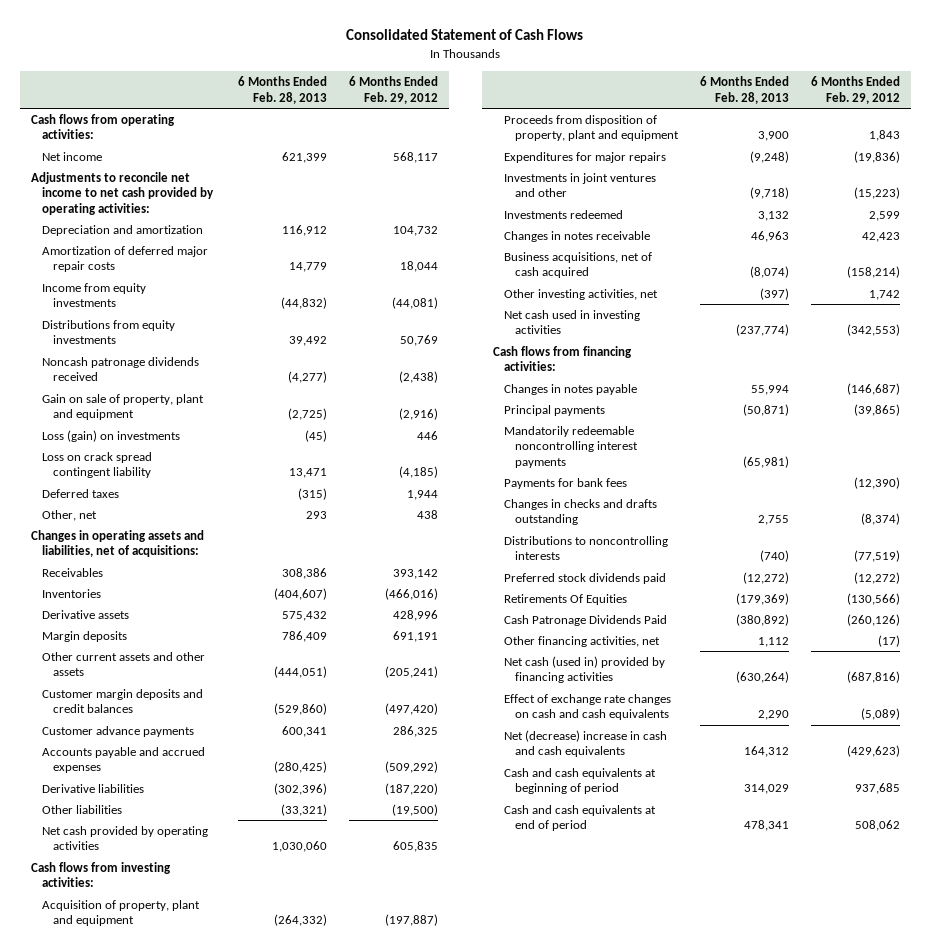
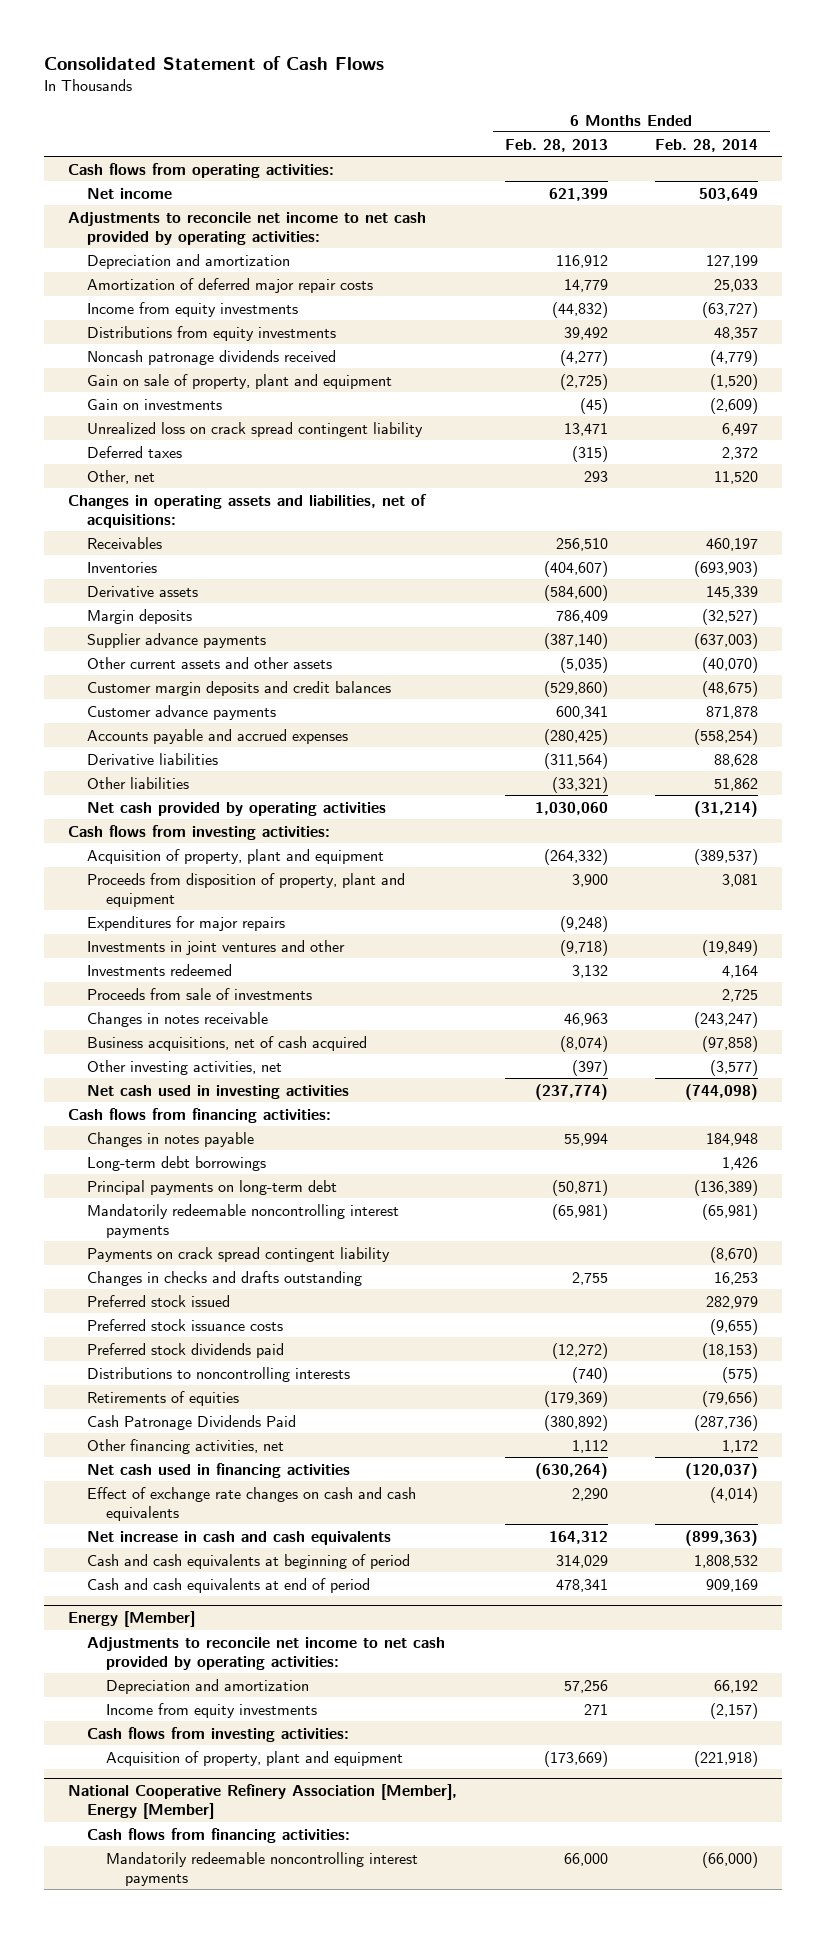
[348,76,438,104] 6 Months Ended Feb. 29, 2012 -> none
none -> [655,138,759,152] Feb. 28, 2014
[41,429,180,442] Loss (gain) on investments -> [87,398,223,410] Gain on investments
[41,451,152,479] Loss on crack spread contingent liability -> [87,421,424,437] Unrealized loss on crack spread contingent liability
[282,567,328,579] 308,386 -> [555,537,608,551] 256,510
[282,610,328,621] 575,432 -> [543,584,608,601] (584,600)
none -> [87,632,267,648] Supplier advance payments
[274,666,328,679] (444,051) -> [559,656,608,673] (5,035)
[274,782,328,795] (302,396) -> [543,752,608,769] (311,564)
none -> [87,987,313,1000] Proceeds from sale of investments
none -> [87,1155,267,1171] Long-term debt borrowings
[504,404,606,416] Principal payments -> [87,1179,338,1195] Principal payments on long-term debt
[504,477,628,489] Payments for bank fees -> none
none -> [87,1246,391,1262] Payments on crack spread contingent liability
none -> [87,1294,231,1307] Preferred stock issued
none -> [87,1318,284,1331] Preferred stock issuance costs
[504,535,669,561] Distributions to noncontrolling interests -> [87,1366,351,1382] Distributions to noncontrolling interests
[504,593,628,605] Retirements Of Equities -> [87,1390,240,1406] Retirements of equities
[504,655,666,684] Net cash (used in) provided by financing activities -> [87,1462,351,1478] Net cash used in financing activities
[504,729,668,758] Net (decrease) increase in cash and cash equivalents -> [87,1530,392,1545] Net increase in cash and cash equivalents
none -> [68,1611,196,1628] Energy [Member]
none -> [87,1636,446,1670] Adjustments to reconcile net income to net cash provided by operating activities:
none -> [106,1678,310,1694] Depreciation and amortization
none -> [106,1702,318,1718] Income from equity investments
none -> [87,1726,350,1742] Cash flows from investing activities:
none -> [106,1750,404,1766] Acquisition of property, plant and equipment
none -> [68,1784,458,1820] National Cooperative Refinery Association [Member], Energy [Member]
none -> [87,1827,351,1843] Cash flows from financing activities:
none -> [106,1851,419,1886] Mandatorily redeemable noncontrolling interest payments

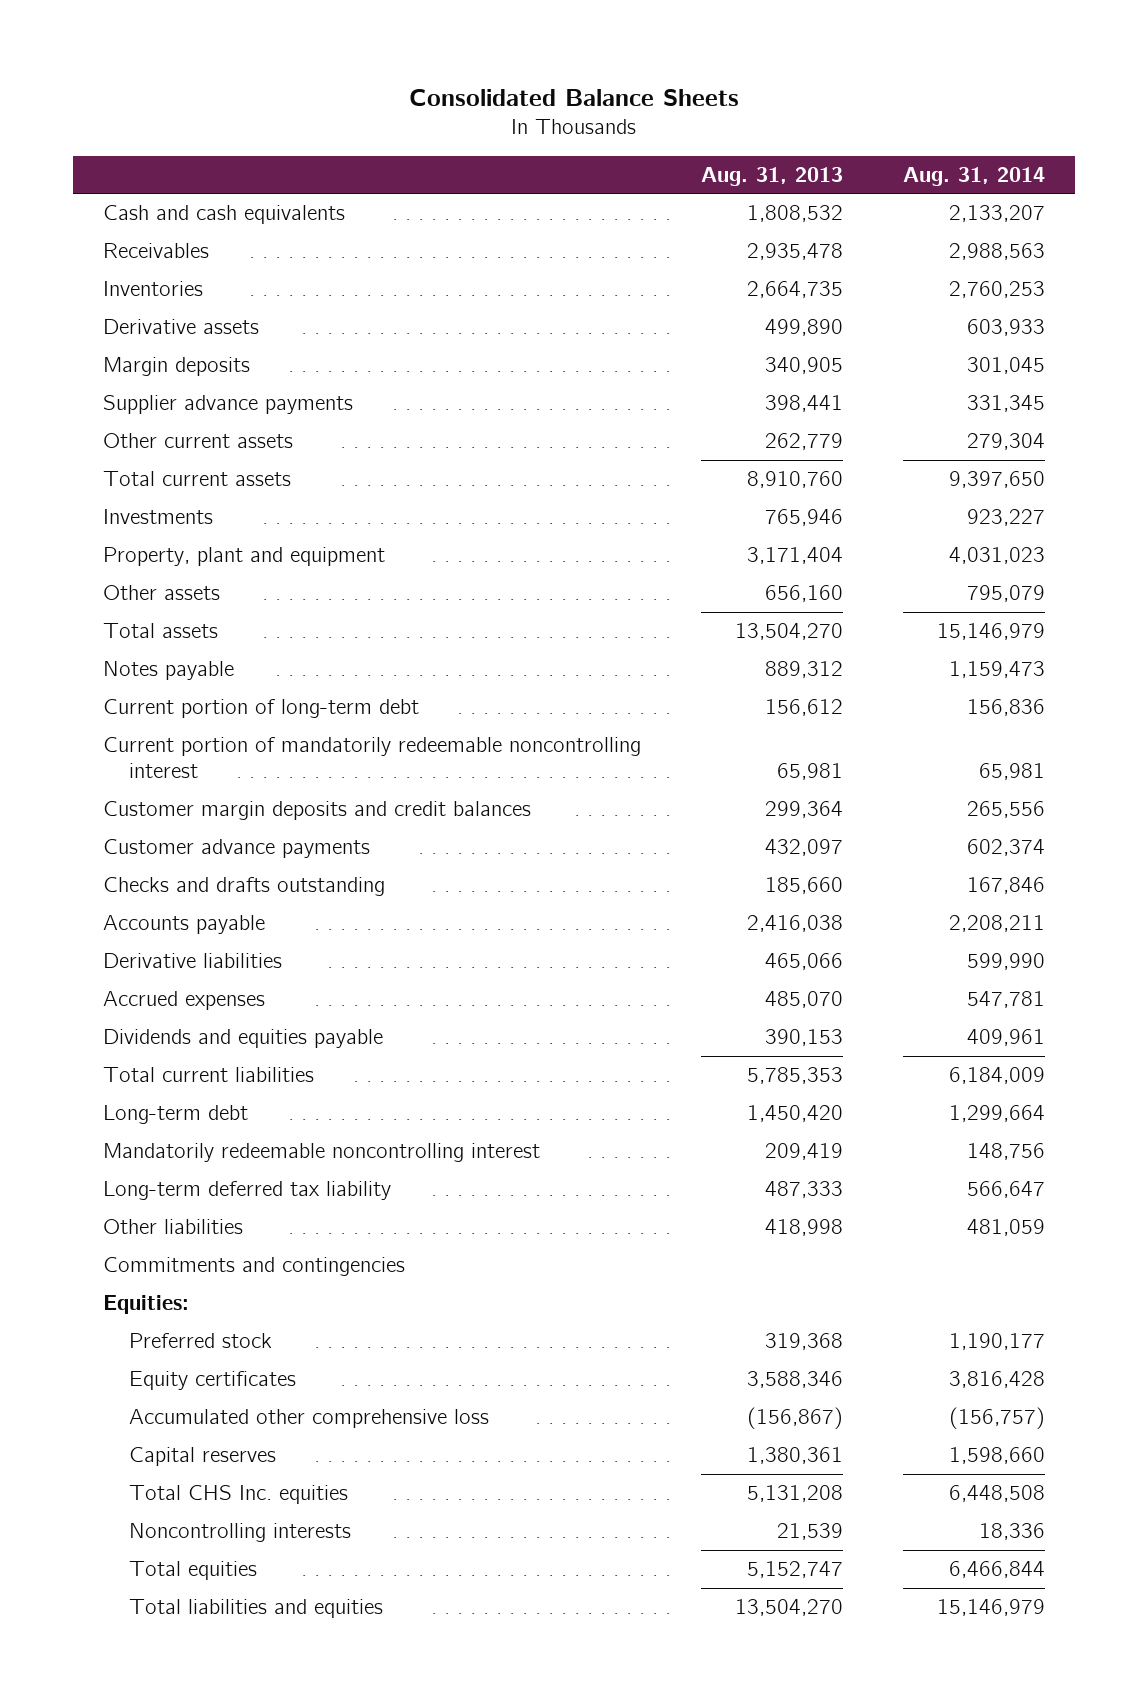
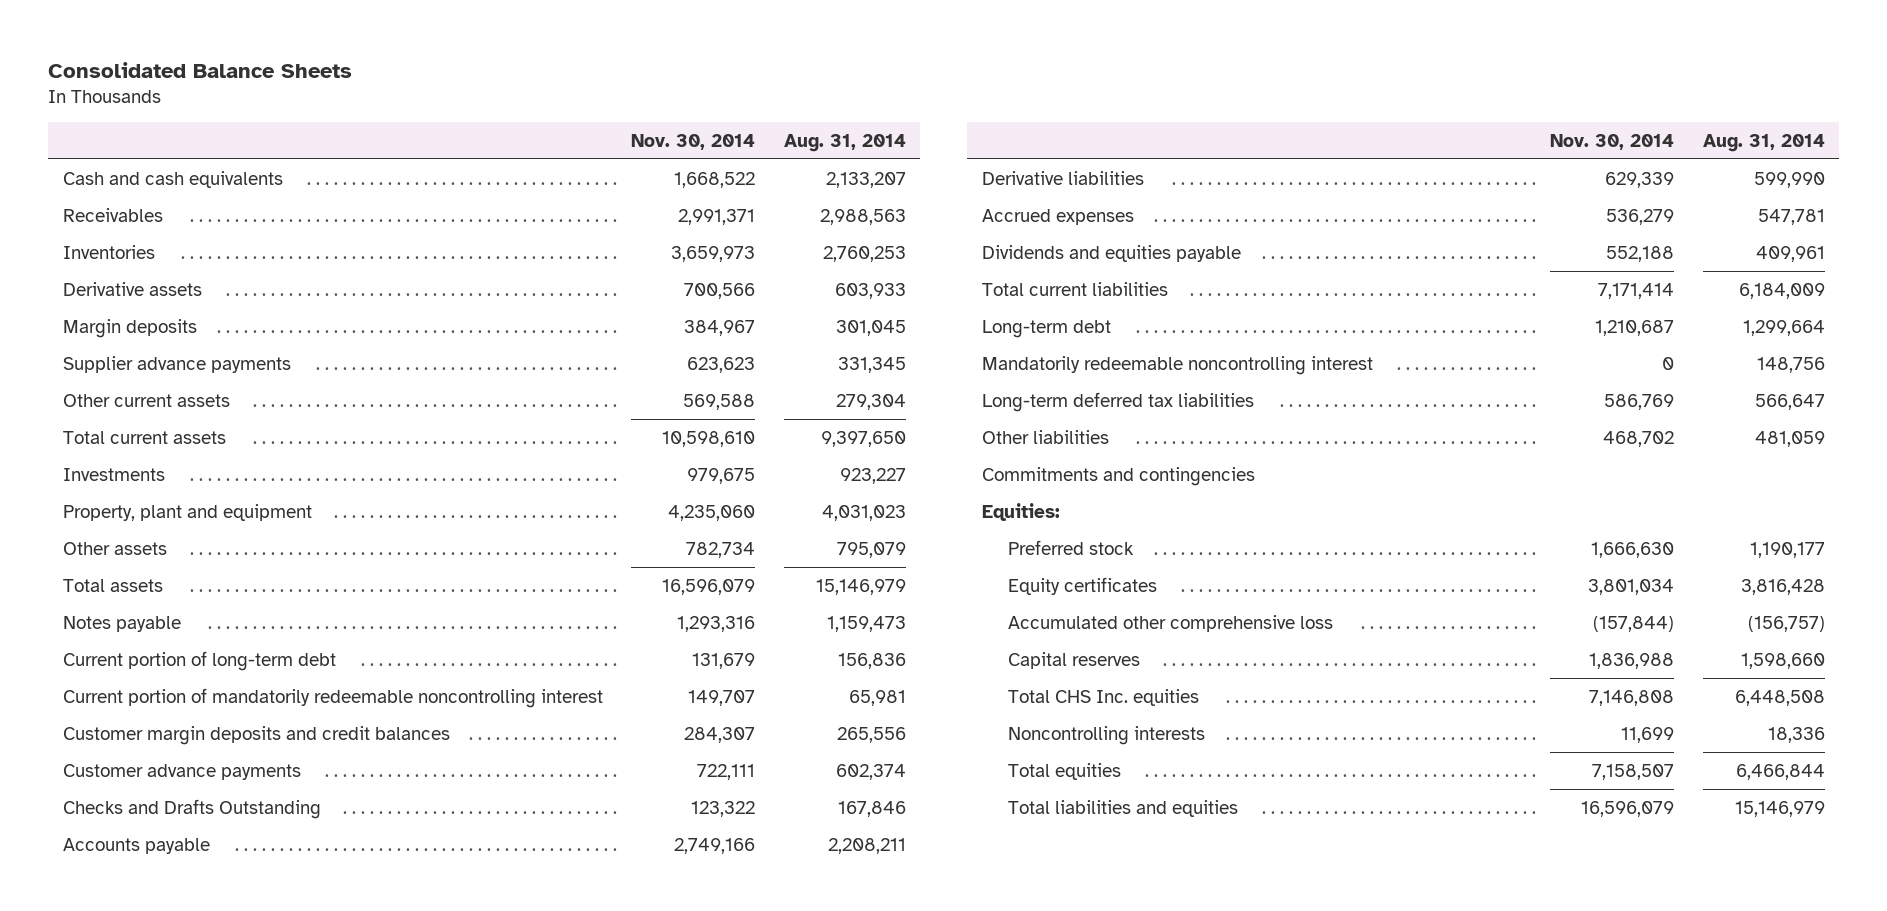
[701,166,844,186] Aug. 31, 2013 -> none
none -> [631,133,756,150] Nov. 30, 2014
[102,877,385,897] Checks and drafts outstanding -> [62,798,321,819] Checks and Drafts Outstanding
[102,1181,391,1201] Long-term deferred tax liability -> [981,391,1254,412] Long-term deferred tax liabilities

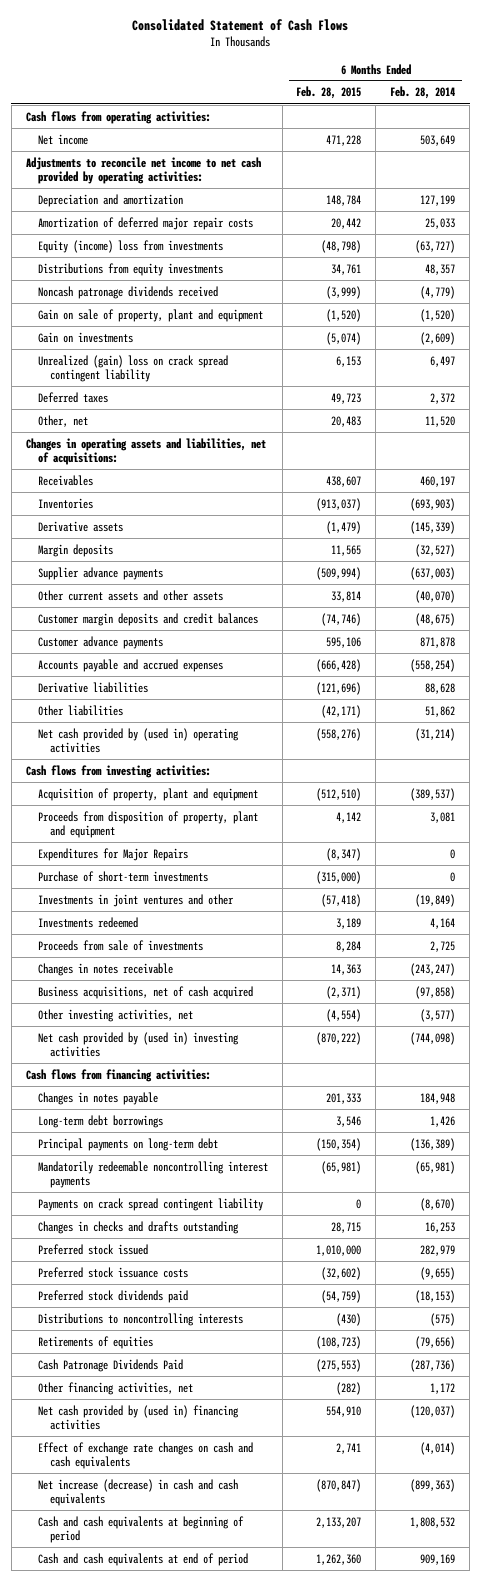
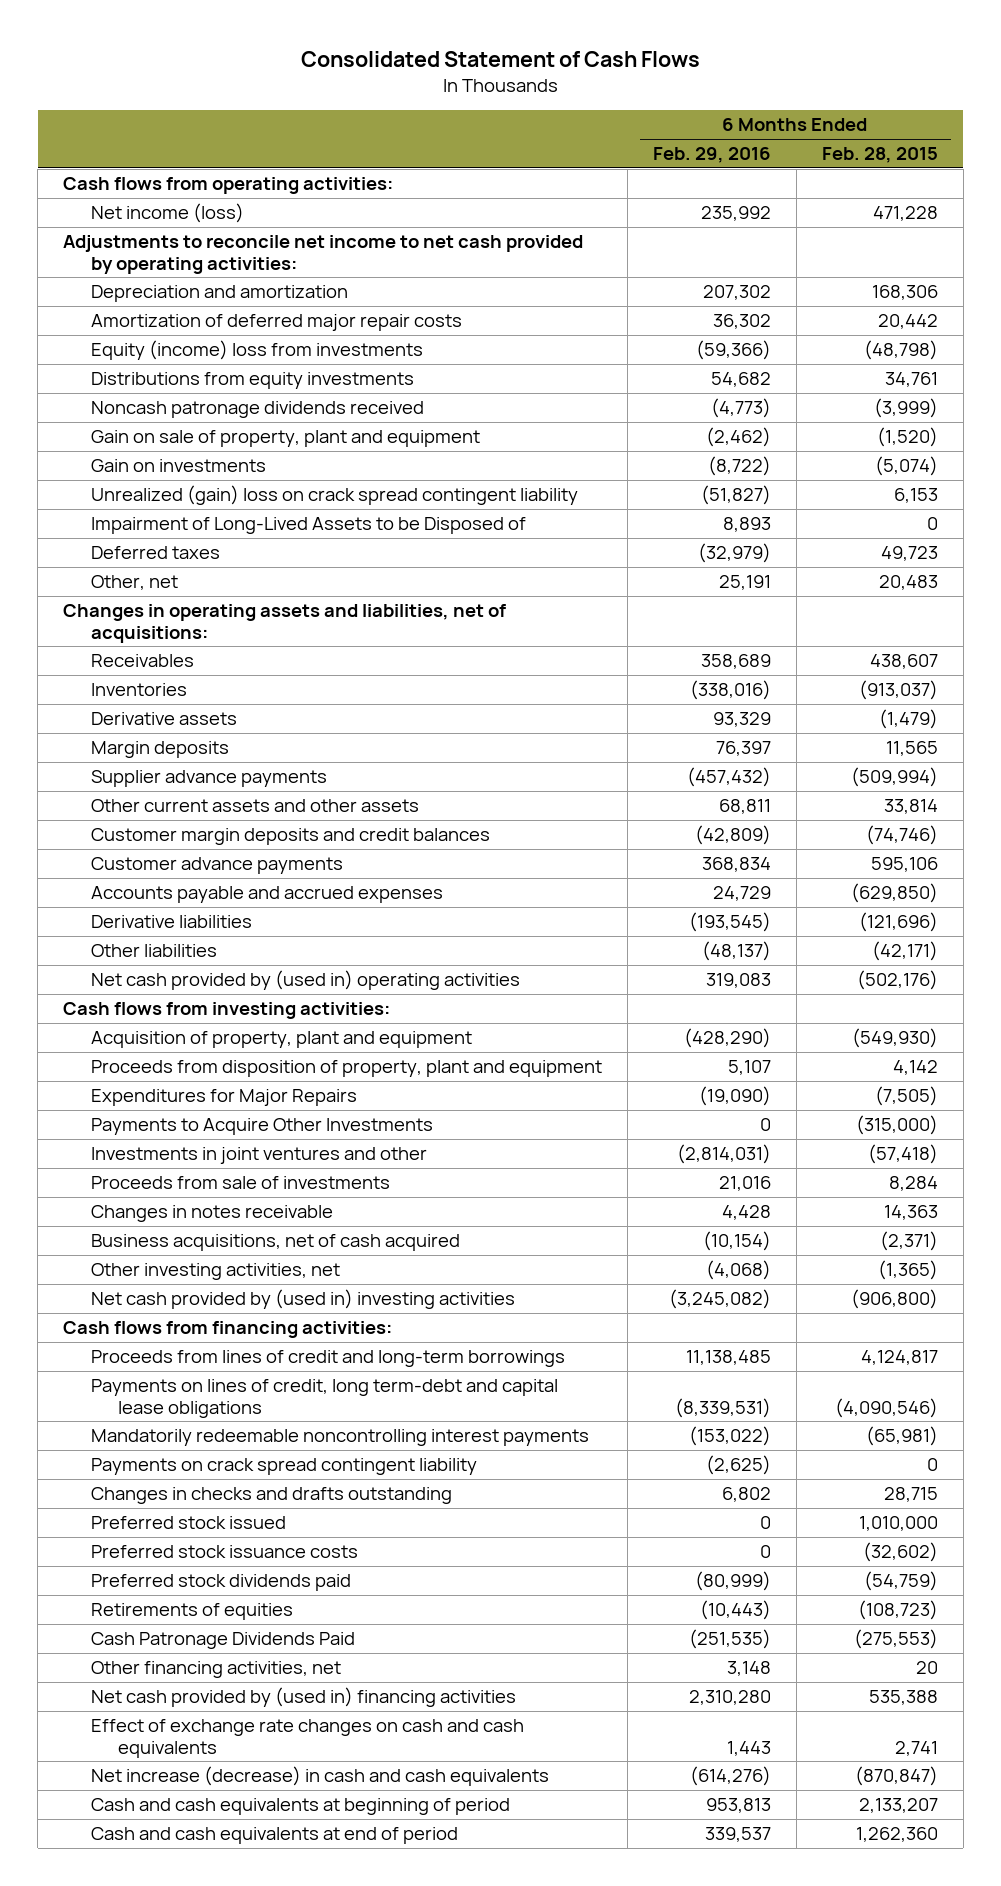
[390,86,456,100] Feb. 28, 2014 -> none
none -> [652,147,771,164] Feb. 29, 2016
[37,133,88,145] Net income -> [90,203,244,224] Net income (loss)
[326,194,362,206] 148,784 -> [871,285,938,301] 168,306
none -> [90,517,526,535] Impairment of Long-Lived Assets to be Disposed of
[316,658,362,672] (666,428) -> [850,883,938,904] (629,850)
[316,727,362,741] (558,276) -> [856,970,938,991] (502,176)
[316,787,362,801] (512,510) -> [851,1028,938,1049] (549,930)
[326,847,362,861] (8,347) -> [874,1086,938,1107] (7,505)
[37,870,208,882] Purchase of short-term investments -> [90,1118,433,1136] Payments to Acquire Other Investments
[37,916,138,928] Investments redeemed -> none
[326,1008,362,1022] (4,554) -> [877,1260,938,1281] (1,365)
[316,1031,362,1045] (870,222) -> [850,1289,938,1310] (906,800)
[37,1091,158,1105] Changes in notes payable -> none
[37,1114,163,1128] Long-term debt borrowings -> none
[37,1137,218,1151] Principal payments on long-term debt -> none
none -> [90,1350,565,1368] Proceeds from lines of credit and long-term borrowings
none -> [90,1379,558,1418] Payments on lines of credit, long term-debt and capital lease obligations
[37,1312,243,1326] Distributions to noncontrolling interests -> none
[336,1381,362,1395] (282) -> [915,1661,938,1675] 20
[326,1405,362,1417] 554,910 -> [868,1690,938,1706] 535,388

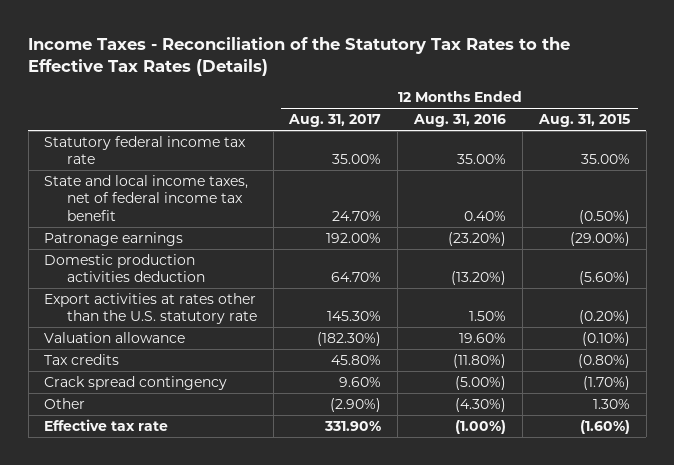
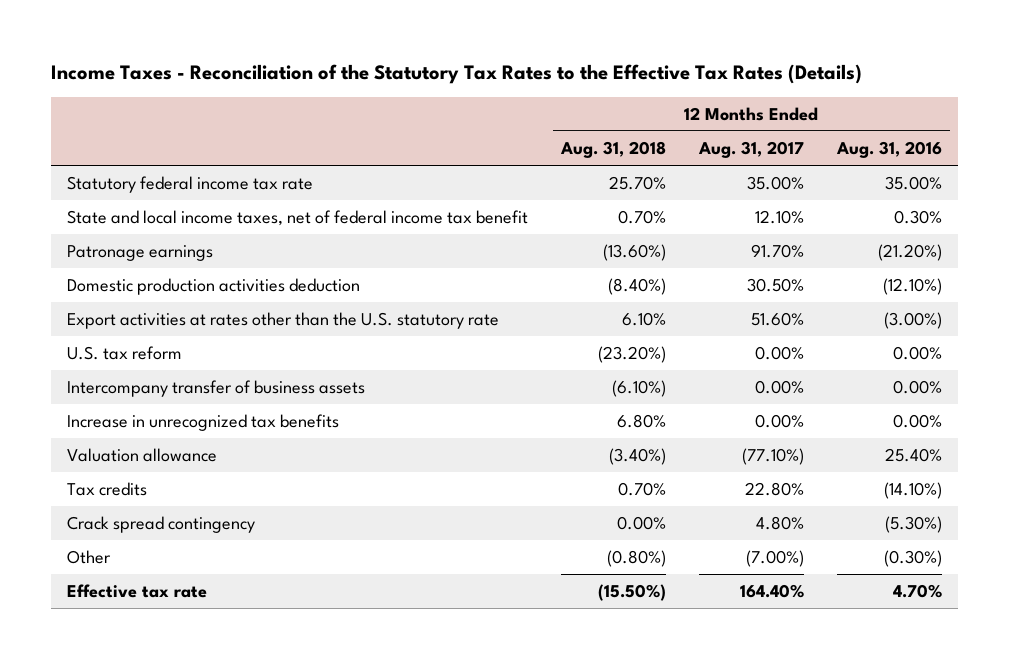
[537,114,630,128] Aug. 31, 2015 -> none
none -> [559,140,666,158] Aug. 31, 2018
[332,210,382,221] 24.70% -> [754,210,804,225] 12.10%
[464,210,507,221] 0.40% -> [893,210,942,225] 0.30%
[326,232,382,243] 192.00% -> [750,244,804,259] 91.70%
[448,231,507,246] (23.20%) -> [877,244,942,262] (21.20%)
[331,272,382,283] 64.70% -> [746,278,804,293] 30.50%
[451,271,507,286] (13.20%) -> [882,278,942,296] (12.10%)
[327,311,382,322] 145.30% -> [750,312,804,327] 51.60%
[469,311,507,322] 1.50% -> [883,312,942,330] (3.00%)
none -> [67,346,183,361] U.S. tax reform
none -> [67,380,366,398] Intercompany transfer of business assets
none -> [67,414,340,432] Increase in unrecognized tax benefits
[317,331,382,346] (182.30%) -> [741,448,804,466] (77.10%)
[459,332,507,343] 19.60% -> [884,448,942,463] 25.40%
[331,354,382,365] 45.80% -> [744,482,804,497] 22.80%
[453,353,507,368] (11.80%) -> [883,482,942,500] (14.10%)
[339,376,382,387] 9.60% -> [755,516,804,531] 4.80%
[455,375,507,390] (5.00%) -> [884,516,942,534] (5.30%)
[330,397,382,412] (2.90%) -> [745,550,804,568] (7.00%)
[455,397,507,412] (4.30%) -> [883,550,942,568] (0.30%)
[324,420,382,431] 331.90% -> [739,584,804,599] 164.40%
[455,419,507,434] (1.00%) -> [892,584,942,599] 4.70%

